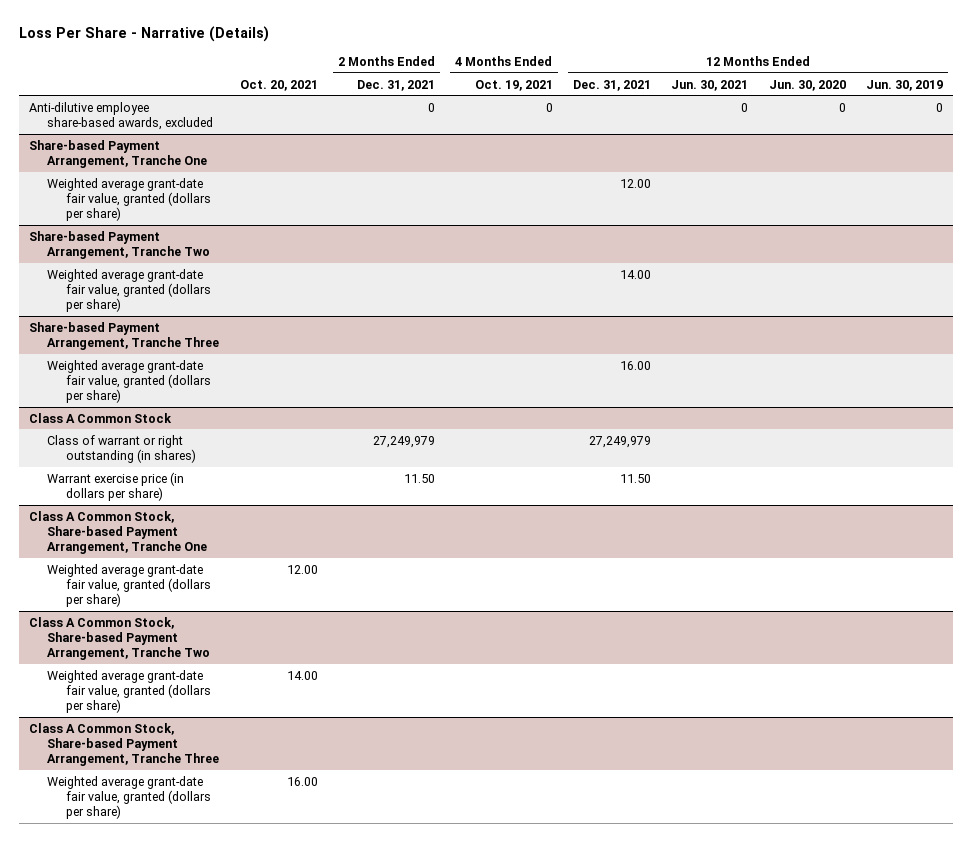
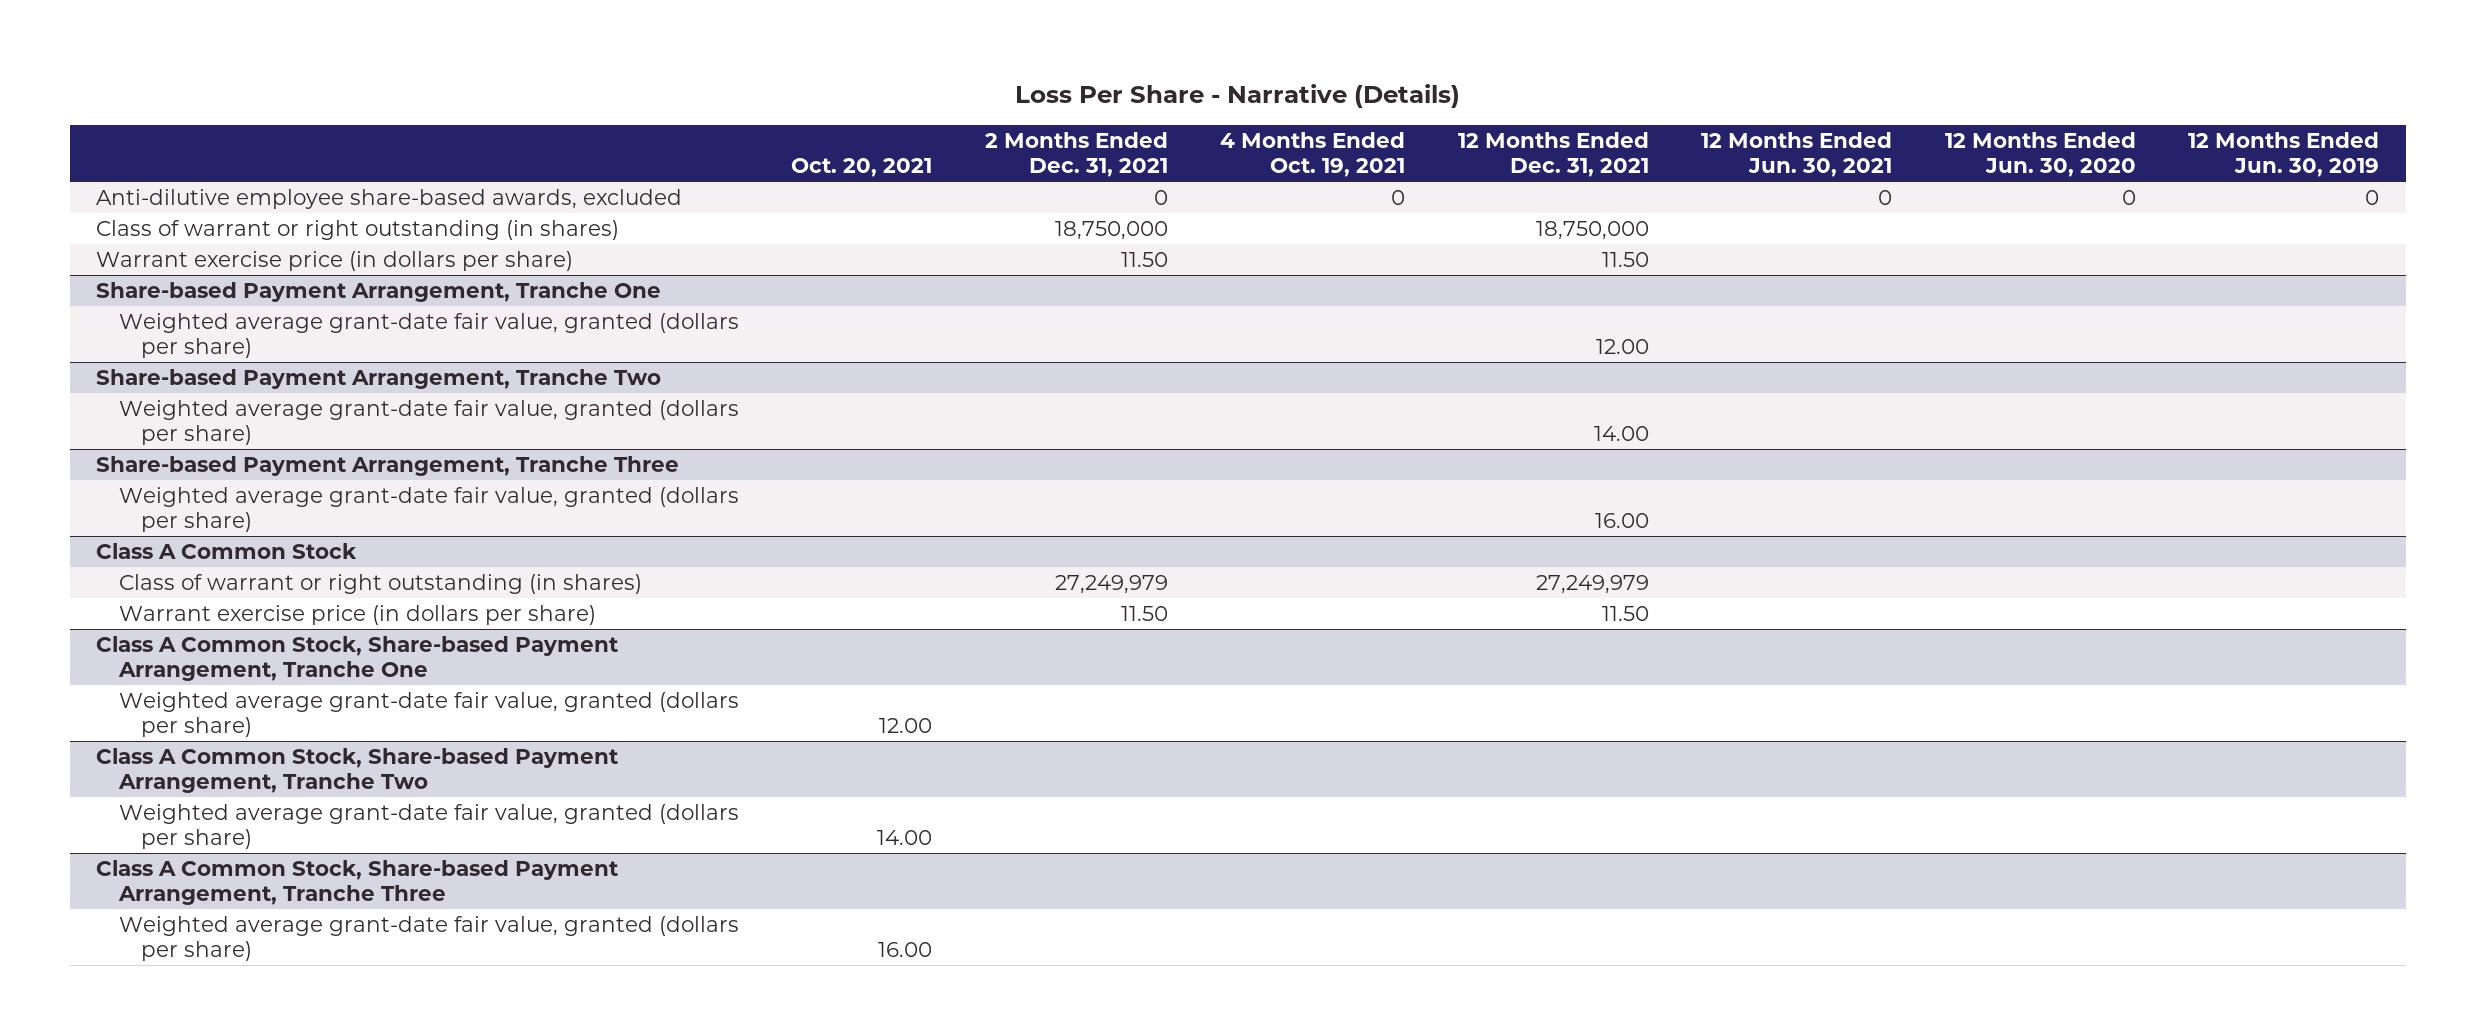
none -> [96,219,620,240] Class of warrant or right outstanding (in shares)
none -> [96,250,574,271] Warrant exercise price (in dollars per share)

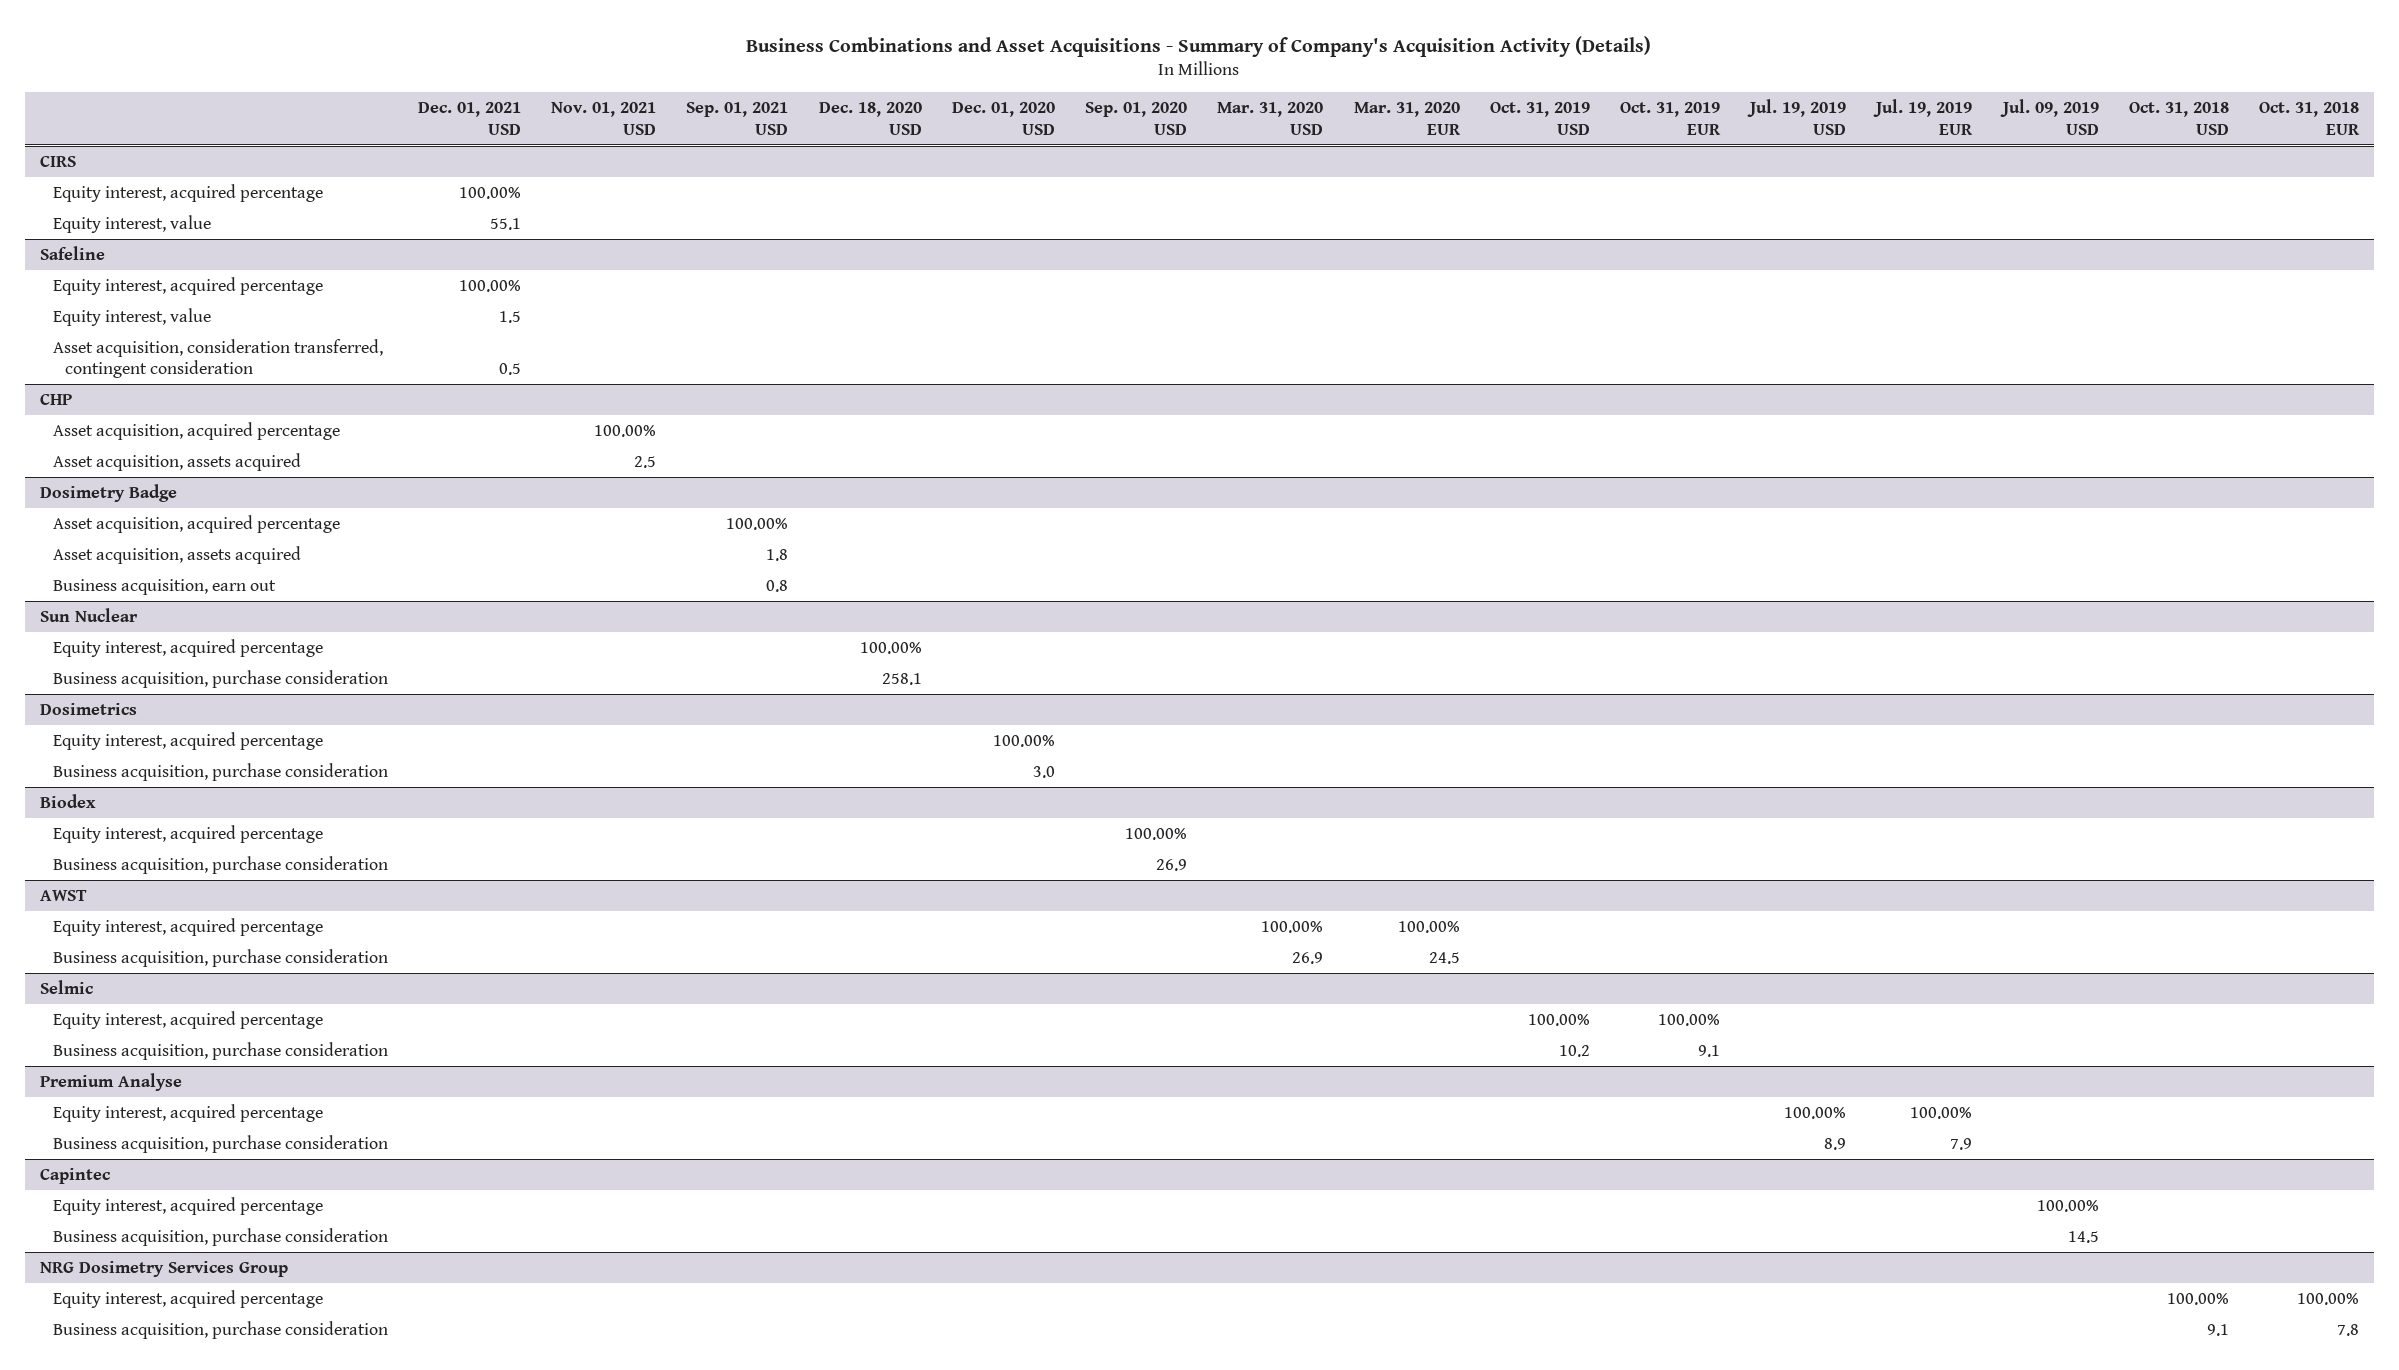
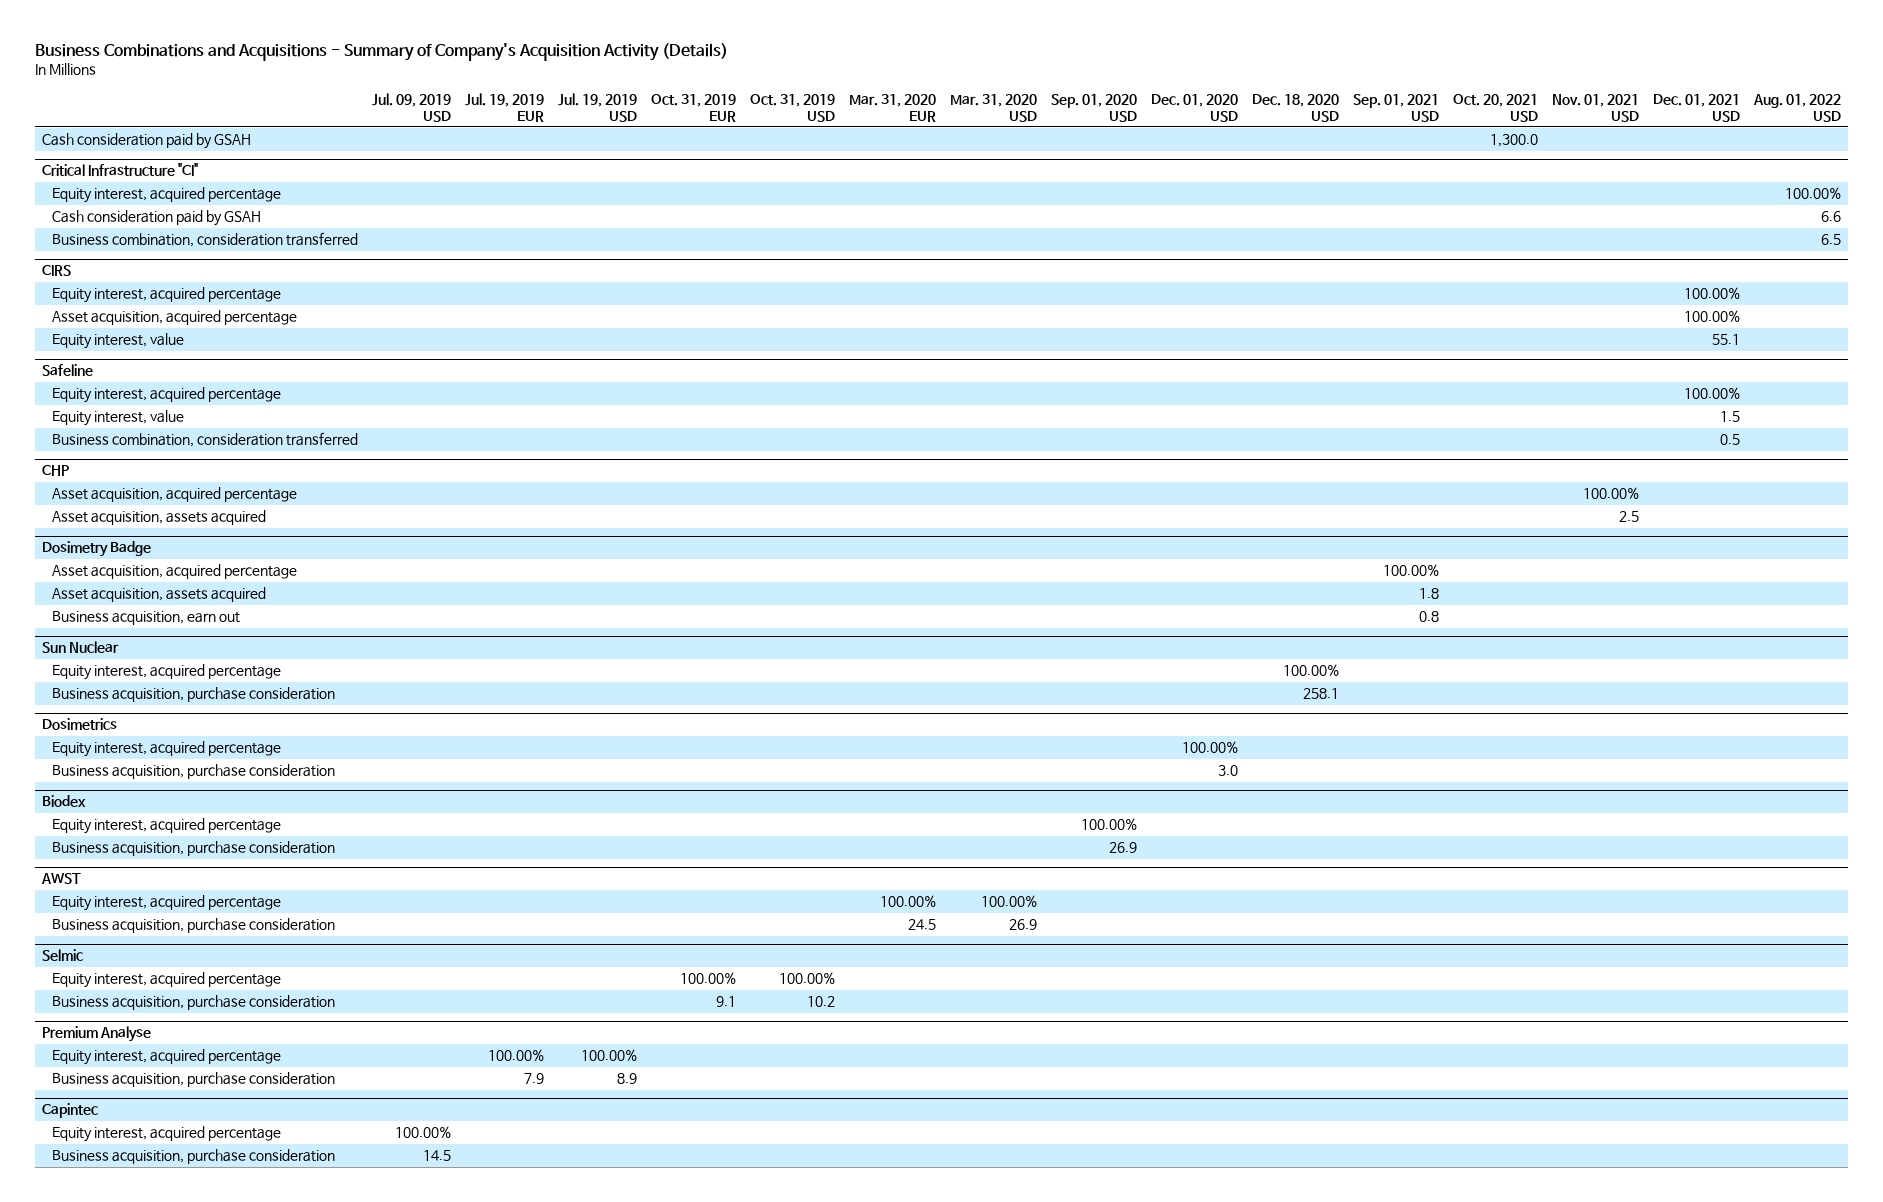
[746,35,1652,57] Business Combinations and Asset Acquisitions - Summary of Company's Acquisition Activity (Details) -> [34,42,728,61] Business Combinations and Acquisitions - Summary of Company's Acquisition Activity (Details)
[2128,101,2229,135] Oct. 31, 2018 USD -> none
[2259,101,2361,135] Oct. 31, 2018 EUR -> none
none -> [1453,94,1539,122] Oct. 20, 2021 USD
none -> [1753,94,1842,122] Aug. 01, 2022 USD
none -> [41,133,251,150] Cash consideration paid by GSAH
none -> [41,163,198,177] Critical Infrastructure "CI"
none -> [52,187,282,204] Equity interest, acquired percentage
none -> [52,210,262,227] Cash consideration paid by GSAH
none -> [52,232,359,248] Business combination, consideration transferred
none -> [52,310,298,326] Asset acquisition, acquired percentage
[52,338,383,379] Asset acquisition, consideration transferred, contingent consideration -> none
none -> [52,432,359,448] Business combination, consideration transferred
[39,1260,288,1277] NRG Dosimetry Services Group -> none
[52,1289,323,1308] Equity interest, acquired percentage -> none
[52,1320,388,1339] Business acquisition, purchase consideration -> none

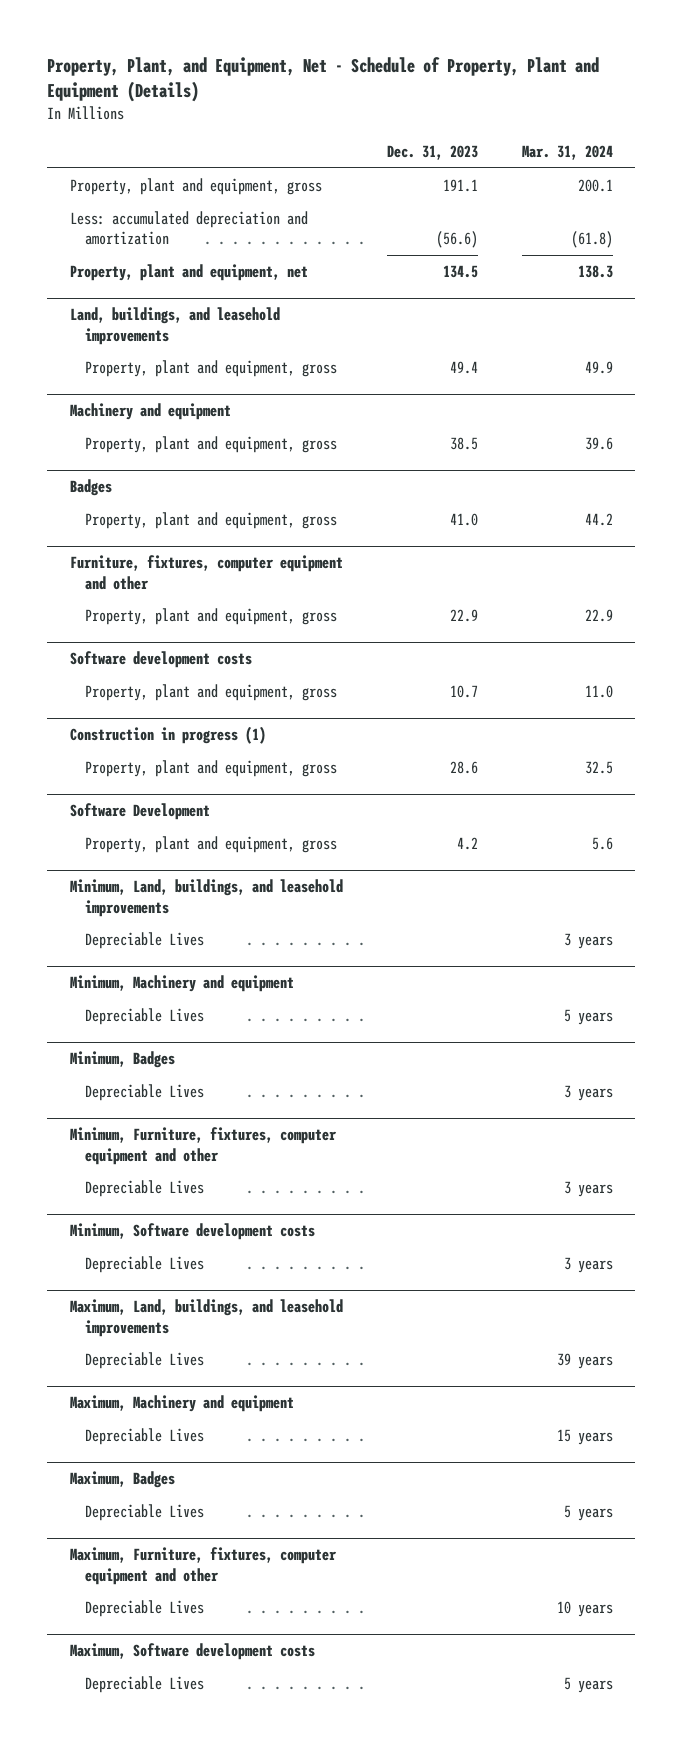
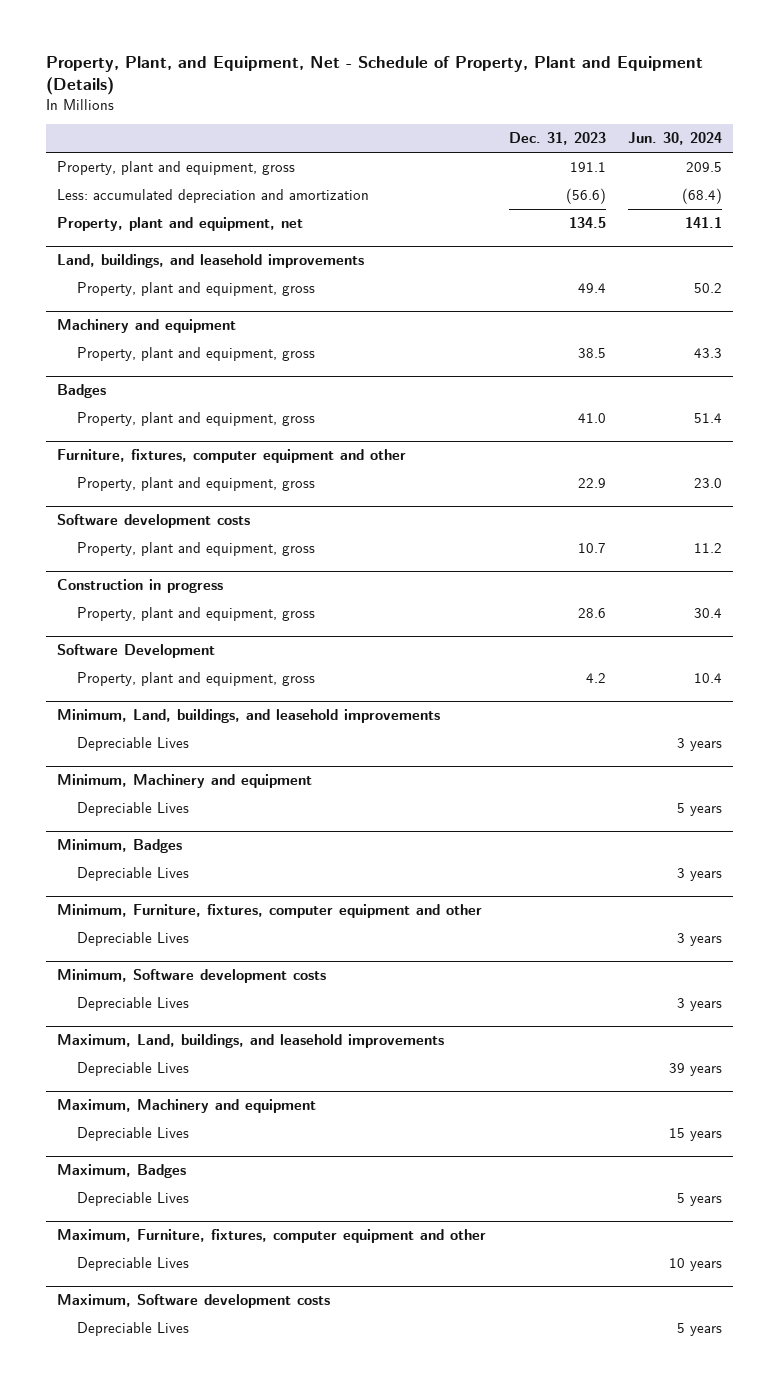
[522,144,614,160] Mar. 31, 2024 -> none
none -> [628,132,723,146] Jun. 30, 2024
[69,726,266,745] Construction in progress (1) -> [57,579,224,594] Construction in progress

